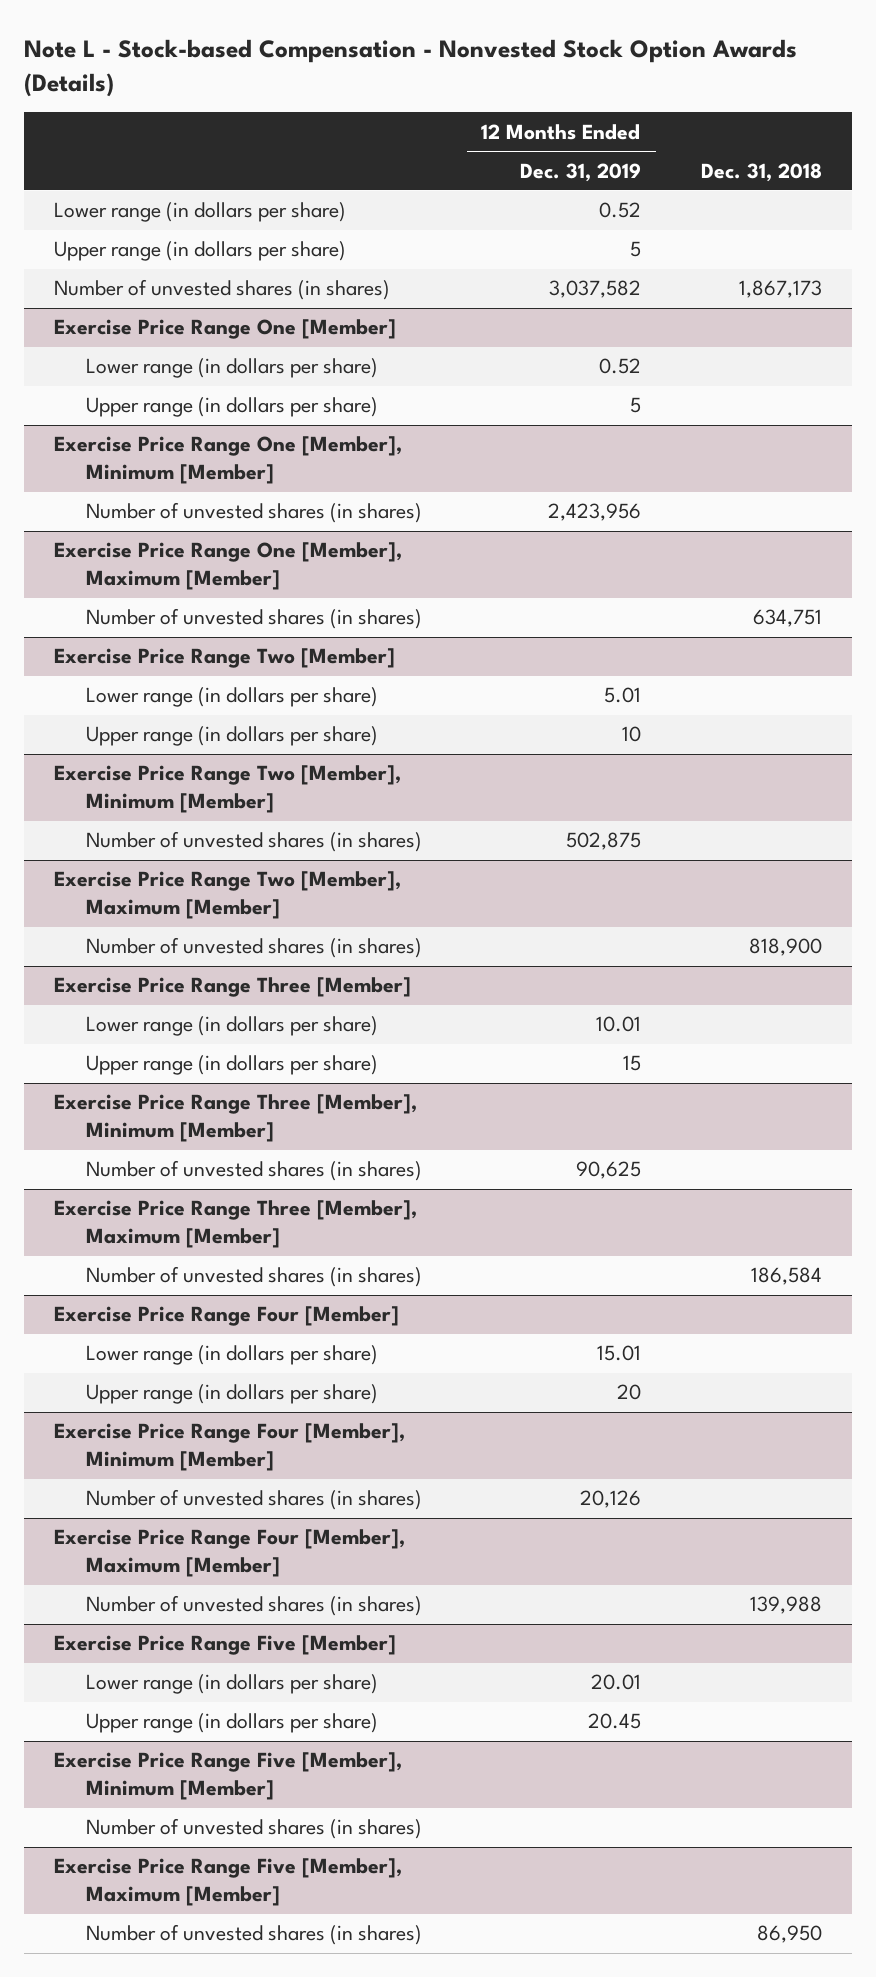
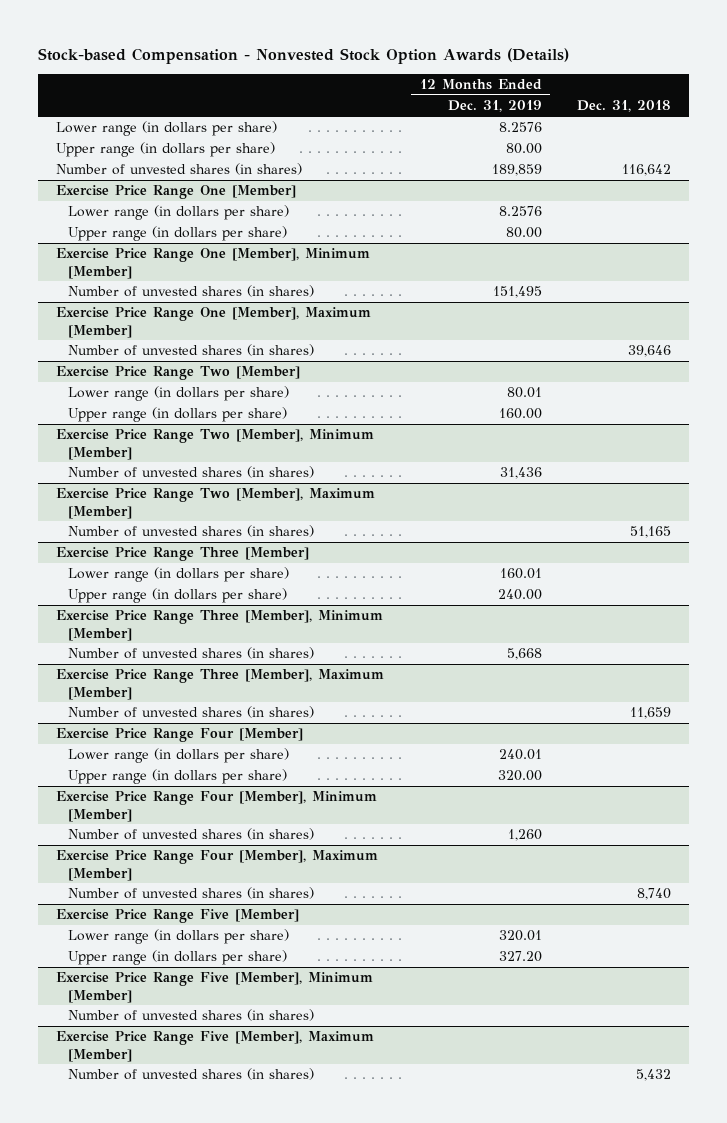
[24,39,798,97] Note L - Stock-based Compensation - Nonvested Stock Option Awards (Details) -> [37,47,569,64] Stock-based Compensation - Nonvested Stock Option Awards (Details)
[598,202,641,219] 0.52 -> [498,122,542,133] 8.2576
[629,241,641,258] 5 -> [505,143,542,155] 80.00
[548,280,641,299] 3,037,582 -> [491,164,542,177] 189,859
[738,280,822,299] 1,867,173 -> [622,164,672,177] 116,642
[598,358,641,375] 0.52 -> [498,206,542,217] 8.2576
[629,397,641,414] 5 -> [505,227,542,239] 80.00
[547,503,641,522] 2,423,956 -> [492,286,542,299] 151,495
[752,609,822,628] 634,751 -> [628,345,672,358] 39,646
[603,687,641,704] 5.01 -> [506,387,542,399] 80.01
[621,726,641,743] 10 -> [498,408,542,420] 160.00
[565,832,641,851] 502,875 -> [499,467,542,480] 31,436
[748,938,822,957] 818,900 -> [630,526,672,539] 51,165
[595,1016,641,1033] 10.01 -> [499,568,542,580] 160.01
[622,1055,641,1072] 15 -> [497,589,542,601] 240.00
[575,1161,641,1180] 90,625 -> [506,648,542,661] 5,668
[750,1267,822,1286] 186,584 -> [630,707,672,720] 11,659
[596,1345,641,1362] 15.01 -> [498,749,542,761] 240.01
[616,1384,641,1401] 20 -> [497,770,542,782] 320.00
[579,1490,641,1509] 20,126 -> [507,829,542,842] 1,260
[749,1596,822,1615] 139,988 -> [637,888,672,901] 8,740
[590,1674,641,1691] 20.01 -> [498,930,542,942] 320.01
[587,1713,641,1730] 20.45 -> [498,951,542,963] 327.20
[756,1925,822,1944] 86,950 -> [636,1069,672,1082] 5,432

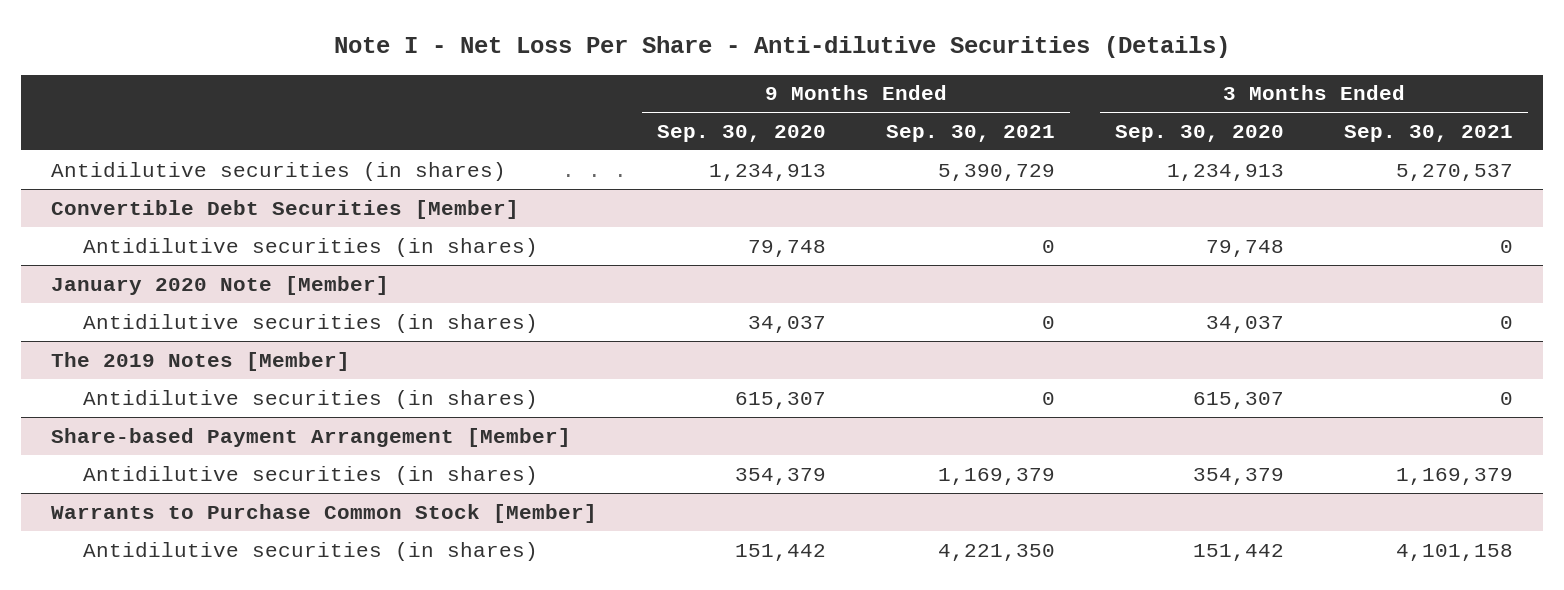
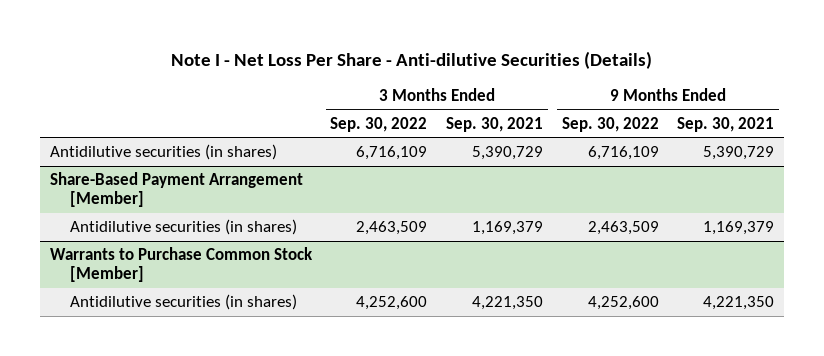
[656,124,826,142] Sep. 30, 2020 -> none
[1114,124,1284,142] Sep. 30, 2020 -> none
none -> [330,116,428,132] Sep. 30, 2022
none -> [561,116,659,132] Sep. 30, 2022
[50,199,519,219] Convertible Debt Securities [Member] -> none
[82,237,538,257] Antidilutive securities (in shares) -> none
[50,275,389,295] January 2020 Note [Member] -> none
[82,313,538,333] Antidilutive securities (in shares) -> none
[50,351,350,371] The 2019 Notes [Member] -> none
[82,389,538,409] Antidilutive securities (in shares) -> none
[1395,163,1513,181] 5,270,537 -> [472,146,544,161] 5,390,729
[50,427,571,447] Share-based Payment Arrangement [Member] -> [49,172,303,207] Share-Based Payment Arrangement [Member]
[1395,543,1513,561] 4,101,158 -> [472,296,544,311] 4,221,350

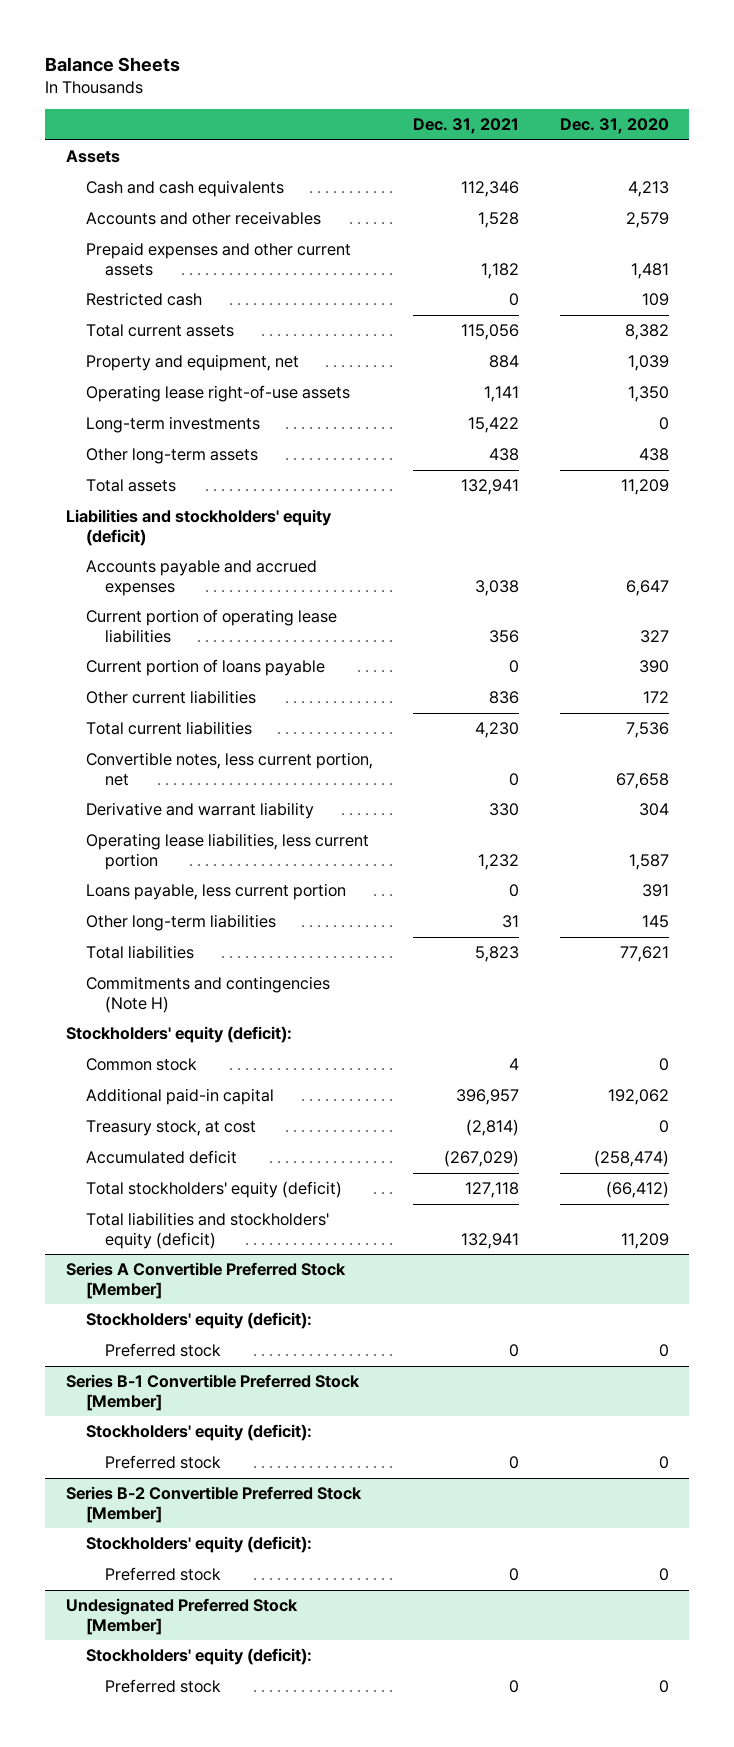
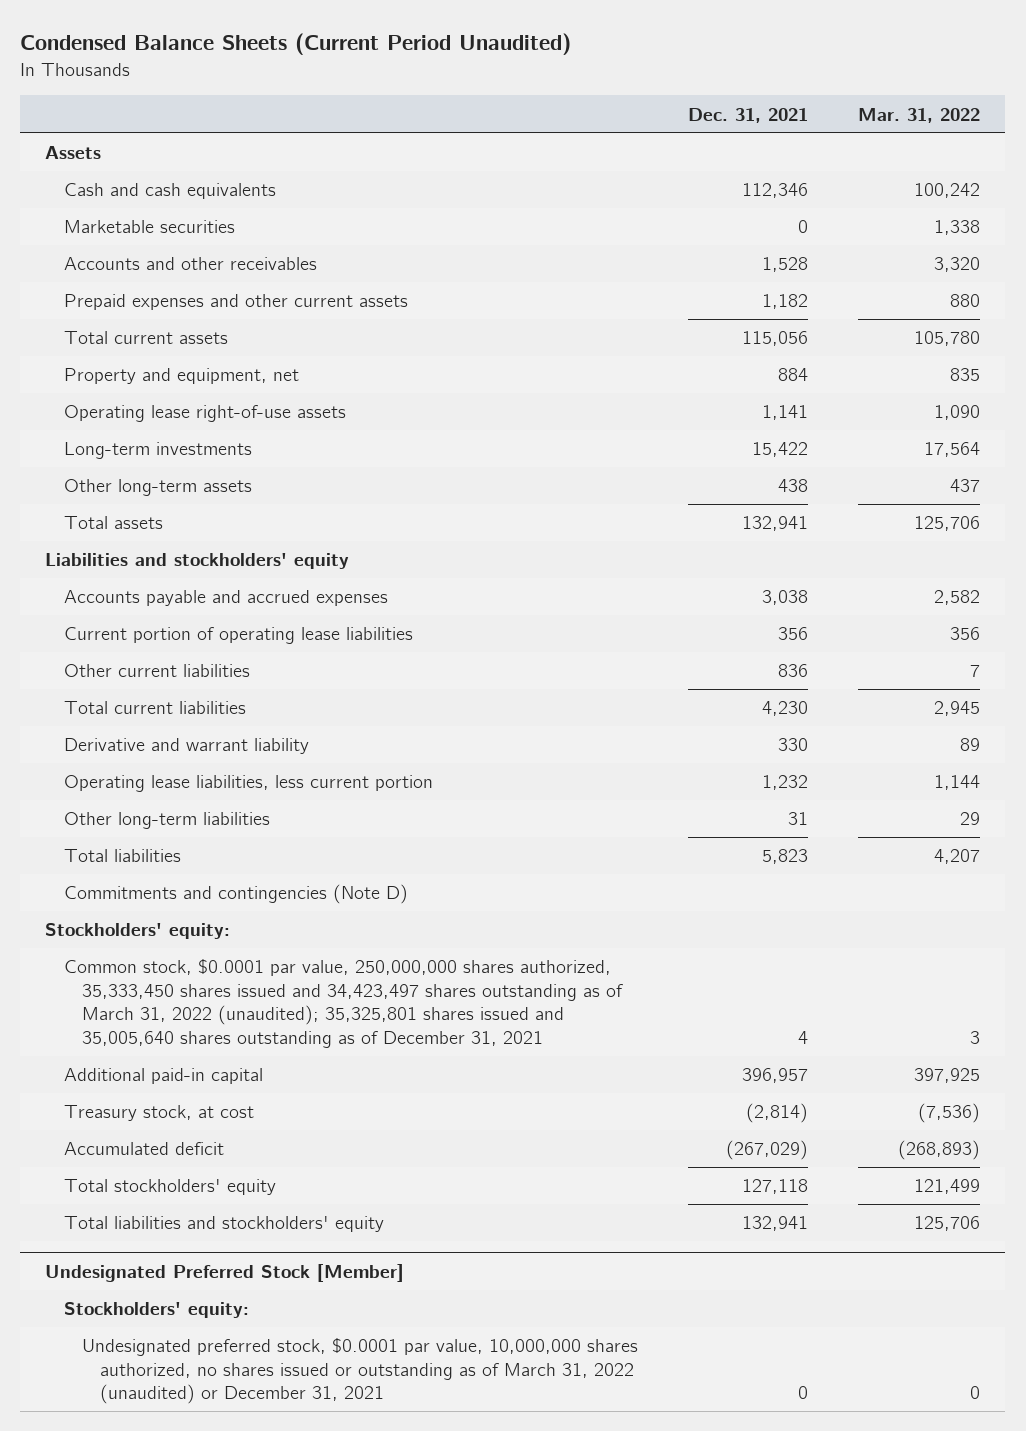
[45,56,181,72] Balance Sheets -> [20,33,572,56] Condensed Balance Sheets (Current Period Unaudited)
[559,118,669,135] Dec. 31, 2020 -> none
none -> [858,107,981,123] Mar. 31, 2022
none -> [63,220,235,234] Marketable securities
[85,292,202,307] Restricted cash -> none
[65,509,332,546] Liabilities and stockholders' equity (deficit) -> [45,553,350,570] Liabilities and stockholders' equity
[85,659,325,677] Current portion of loans payable -> none
[85,752,373,786] Convertible notes, less current portion, net -> none
[85,883,346,901] Loans payable, less current portion -> none
[85,976,330,1013] Commitments and contingencies (Note H) -> [63,884,408,905] Commitments and contingencies (Note D)
[65,1026,292,1044] Stockholders' equity (deficit): -> [45,923,231,940] Stockholders' equity:
[85,1058,197,1072] Common stock -> [63,959,623,1048] Common stock, $0.0001 par value, 250,000,000 shares authorized, 35,333,450 shares issued and 34,423,497 shares outstanding as of March 31, 2022 (unaudited); 35,325,801 shares issued and 35,005,640 shares outstanding as of December 31, 2021
[65,1262,346,1299] Series A Convertible Preferred Stock [Member] -> none
[85,1312,312,1330] Stockholders' equity (deficit): -> none
[105,1343,222,1358] Preferred stock -> none
[65,1374,360,1411] Series B-1 Convertible Preferred Stock [Member] -> none
[85,1424,312,1442] Stockholders' equity (deficit): -> none
[105,1455,222,1470] Preferred stock -> none
[65,1486,362,1523] Series B-2 Convertible Preferred Stock [Member] -> none
[85,1536,312,1554] Stockholders' equity (deficit): -> none
[105,1567,222,1582] Preferred stock -> none
[85,1181,342,1199] Total stockholders' equity (deficit) -> [63,1179,276,1196] Total stockholders' equity
[85,1212,329,1249] Total liabilities and stockholders' equity (deficit) -> [63,1216,384,1233] Total liabilities and stockholders' equity
[85,1648,312,1666] Stockholders' equity (deficit): -> [63,1302,249,1319] Stockholders' equity:
[105,1679,222,1694] Preferred stock -> [81,1338,638,1405] Undesignated preferred stock, $0.0001 par value, 10,000,000 shares authorized, no shares issued or outstanding as of March 31, 2022 (unaudited) or December 31, 2021

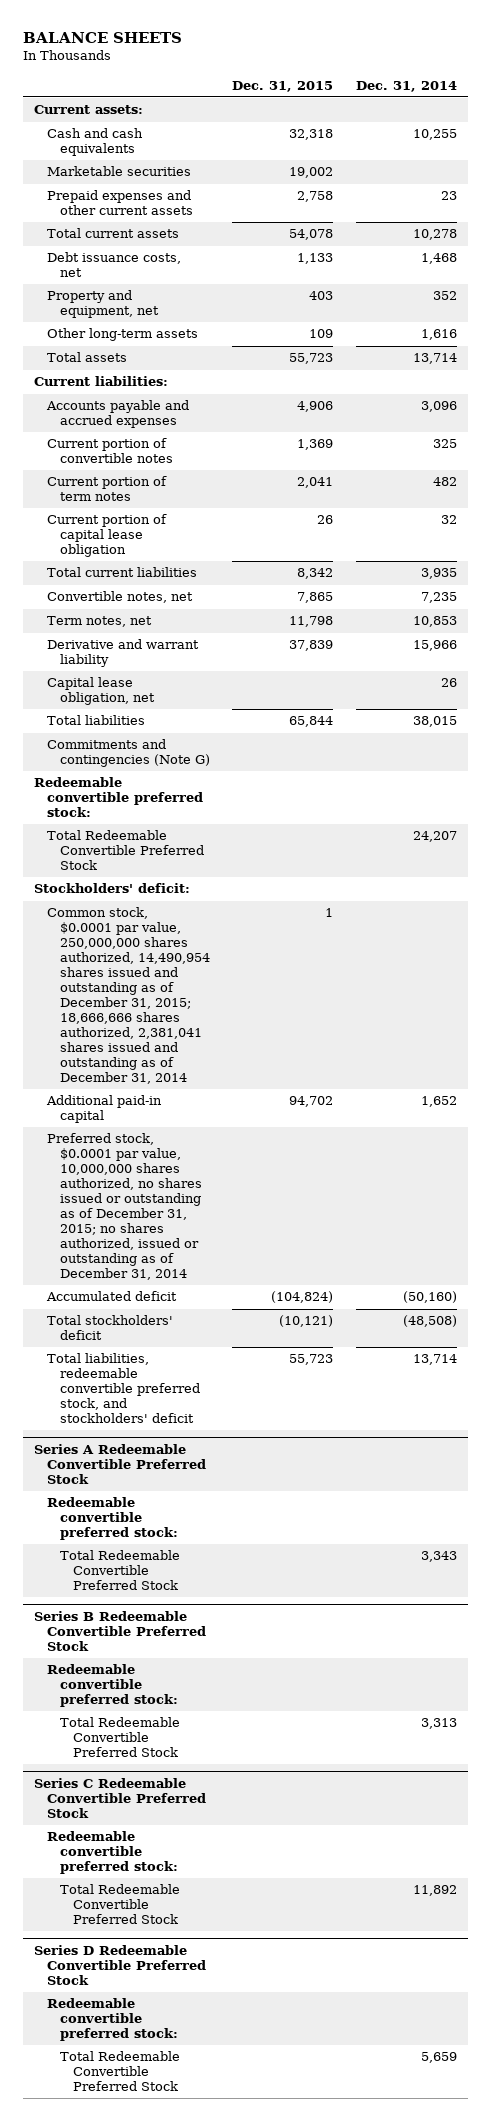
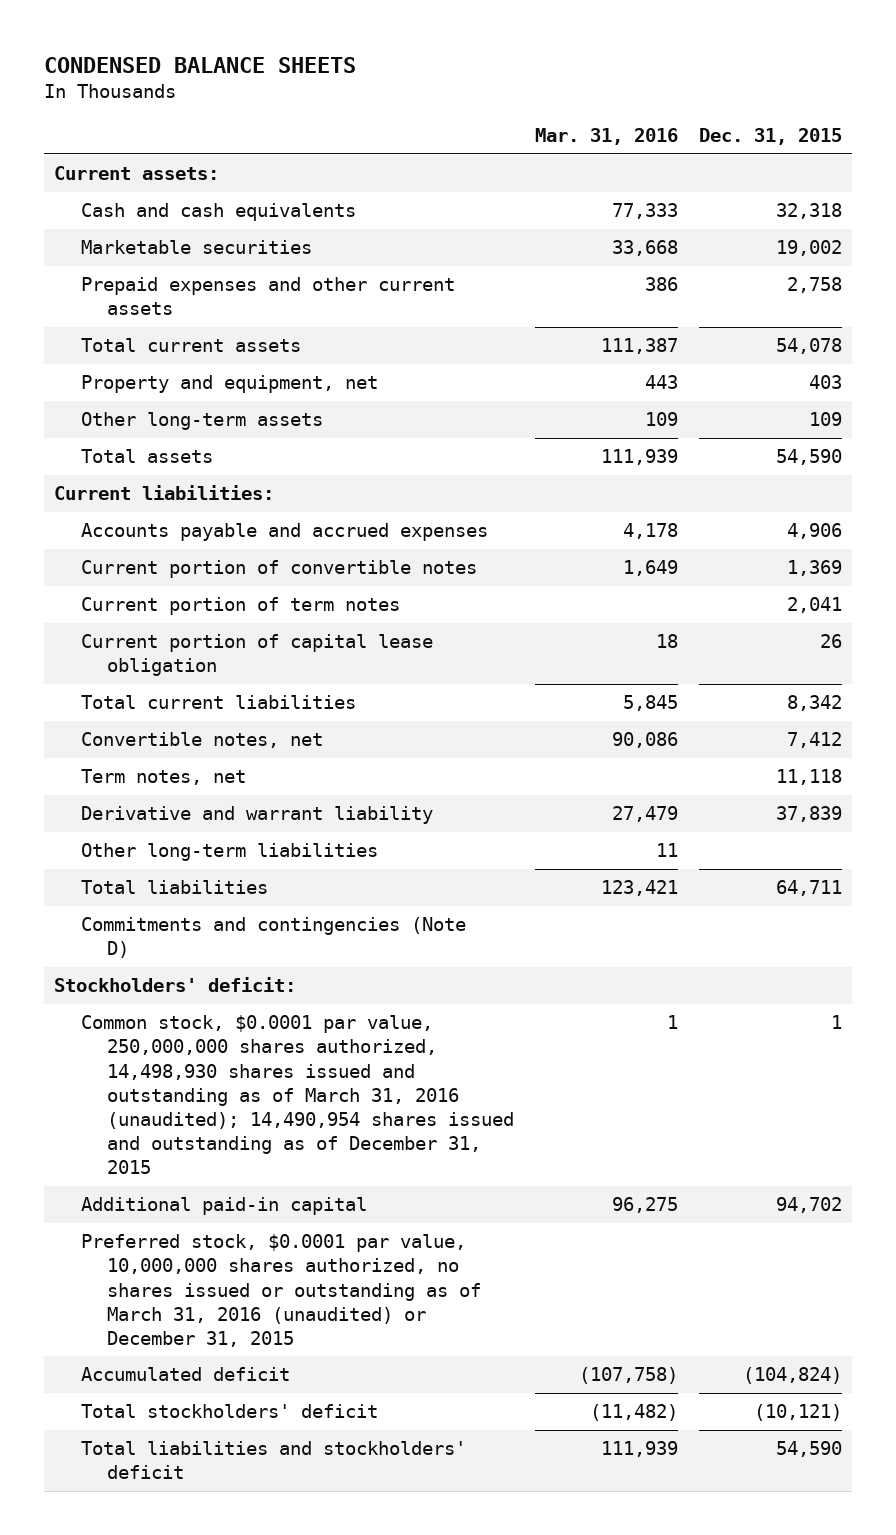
[22,31,182,43] BALANCE SHEETS -> [43,56,356,73] CONDENSED BALANCE SHEETS
[355,80,457,92] Dec. 31, 2014 -> none
none -> [534,128,678,146] Mar. 31, 2016
[46,252,181,278] Debt issuance costs, net -> none
[289,353,334,365] 55,723 -> [775,449,842,466] 54,590
[297,592,334,604] 7,865 -> [786,732,842,749] 7,412
[289,616,334,628] 11,798 -> [775,769,842,786] 11,118
[46,677,156,706] Capital lease obligation, net -> none
[33,777,203,818] Redeemable convertible preferred stock: -> none
[46,830,205,871] Total Redeemable Convertible Preferred Stock -> none
none -> [80,843,378,862] Other long-term liabilities
[289,716,334,728] 65,844 -> [775,880,842,897] 64,711
[46,739,211,768] Commitments and contingencies (Note G) -> [80,917,466,959] Commitments and contingencies (Note D)
[46,907,211,1085] Common stock, $0.0001 par value, 250,000,000 shares authorized, 14,490,954 shares issued and outstanding as of December 31, 2015; 18,666,666 shares authorized, 2,381,041 shares issued and outstanding as of December 31, 2014 -> [80,1015,514,1175] Common stock, $0.0001 par value, 250,000,000 shares authorized, 14,498,930 shares issued and outstanding as of March 31, 2016 (unaudited); 14,490,954 shares issued and outstanding as of December 31, 2015
[46,1133,203,1281] Preferred stock, $0.0001 par value, 10,000,000 shares authorized, no shares issued or outstanding as of December 31, 2015; no shares authorized, issued or outstanding as of December 31, 2014 -> [80,1234,481,1347] Preferred stock, $0.0001 par value, 10,000,000 shares authorized, no shares issued or outstanding as of March 31, 2016 (unaudited) or December 31, 2015
[33,1443,206,1484] Series A Redeemable Convertible Preferred Stock -> none
[46,1497,179,1541] Redeemable convertible preferred stock: -> none
[60,1550,181,1591] Total Redeemable Convertible Preferred Stock -> none
[33,1610,206,1651] Series B Redeemable Convertible Preferred Stock -> none
[46,1664,179,1708] Redeemable convertible preferred stock: -> none
[60,1717,181,1758] Total Redeemable Convertible Preferred Stock -> none
[33,1777,206,1818] Series C Redeemable Convertible Preferred Stock -> none
[46,1831,179,1875] Redeemable convertible preferred stock: -> none
[60,1884,181,1925] Total Redeemable Convertible Preferred Stock -> none
[33,1944,206,1985] Series D Redeemable Convertible Preferred Stock -> none
[46,1998,179,2042] Redeemable convertible preferred stock: -> none
[60,2051,181,2092] Total Redeemable Convertible Preferred Stock -> none
[46,1353,201,1424] Total liabilities, redeemable convertible preferred stock, and stockholders' deficit -> [80,1441,466,1480] Total liabilities and stockholders' deficit
[289,1354,334,1366] 55,723 -> [775,1441,842,1458] 54,590

